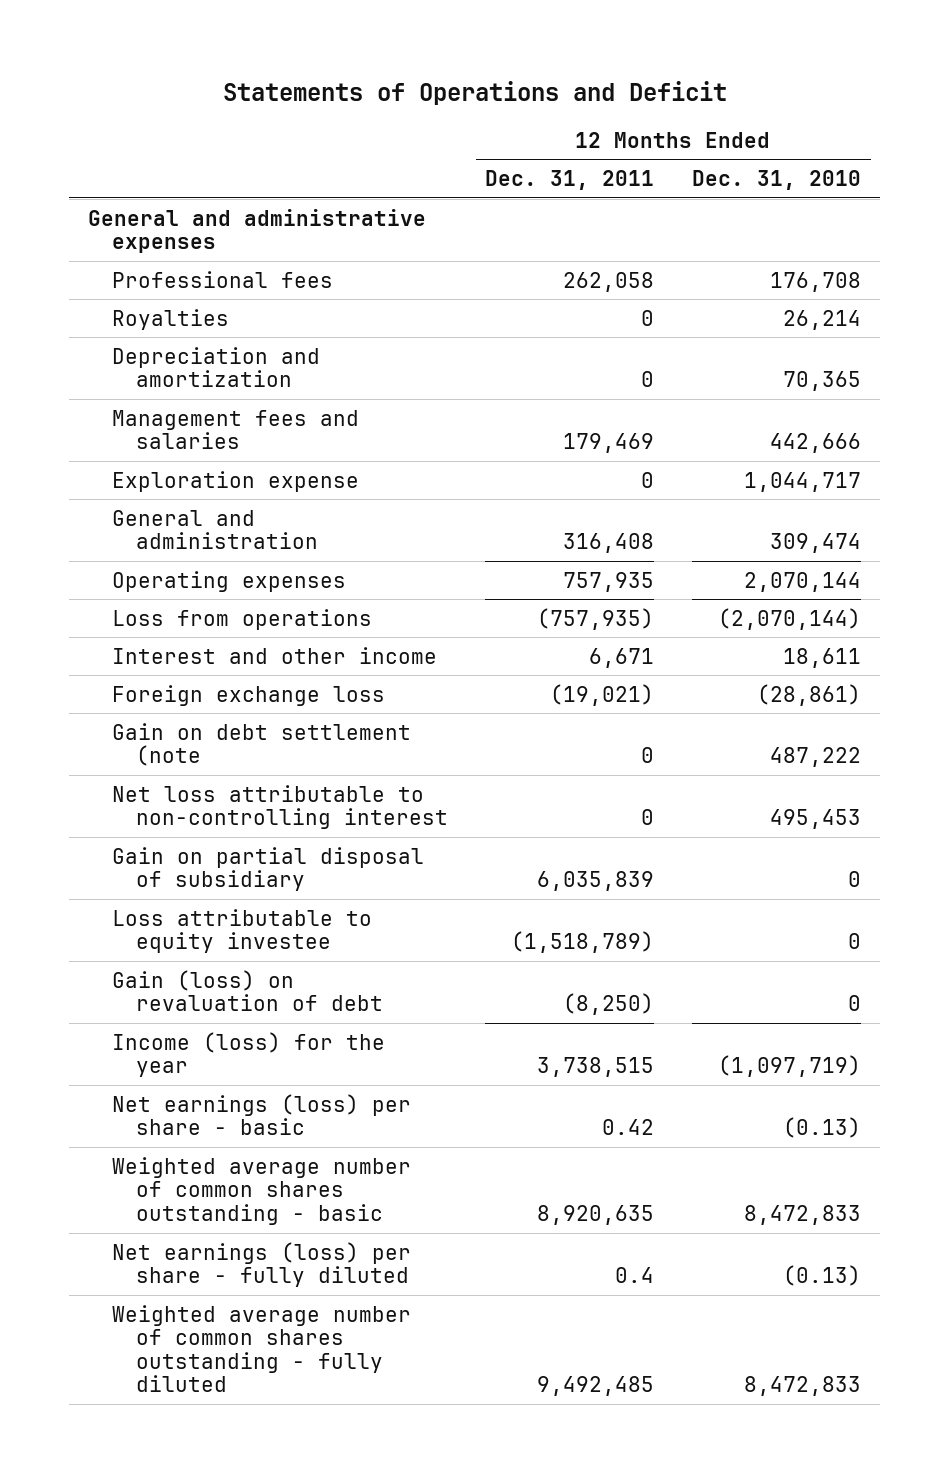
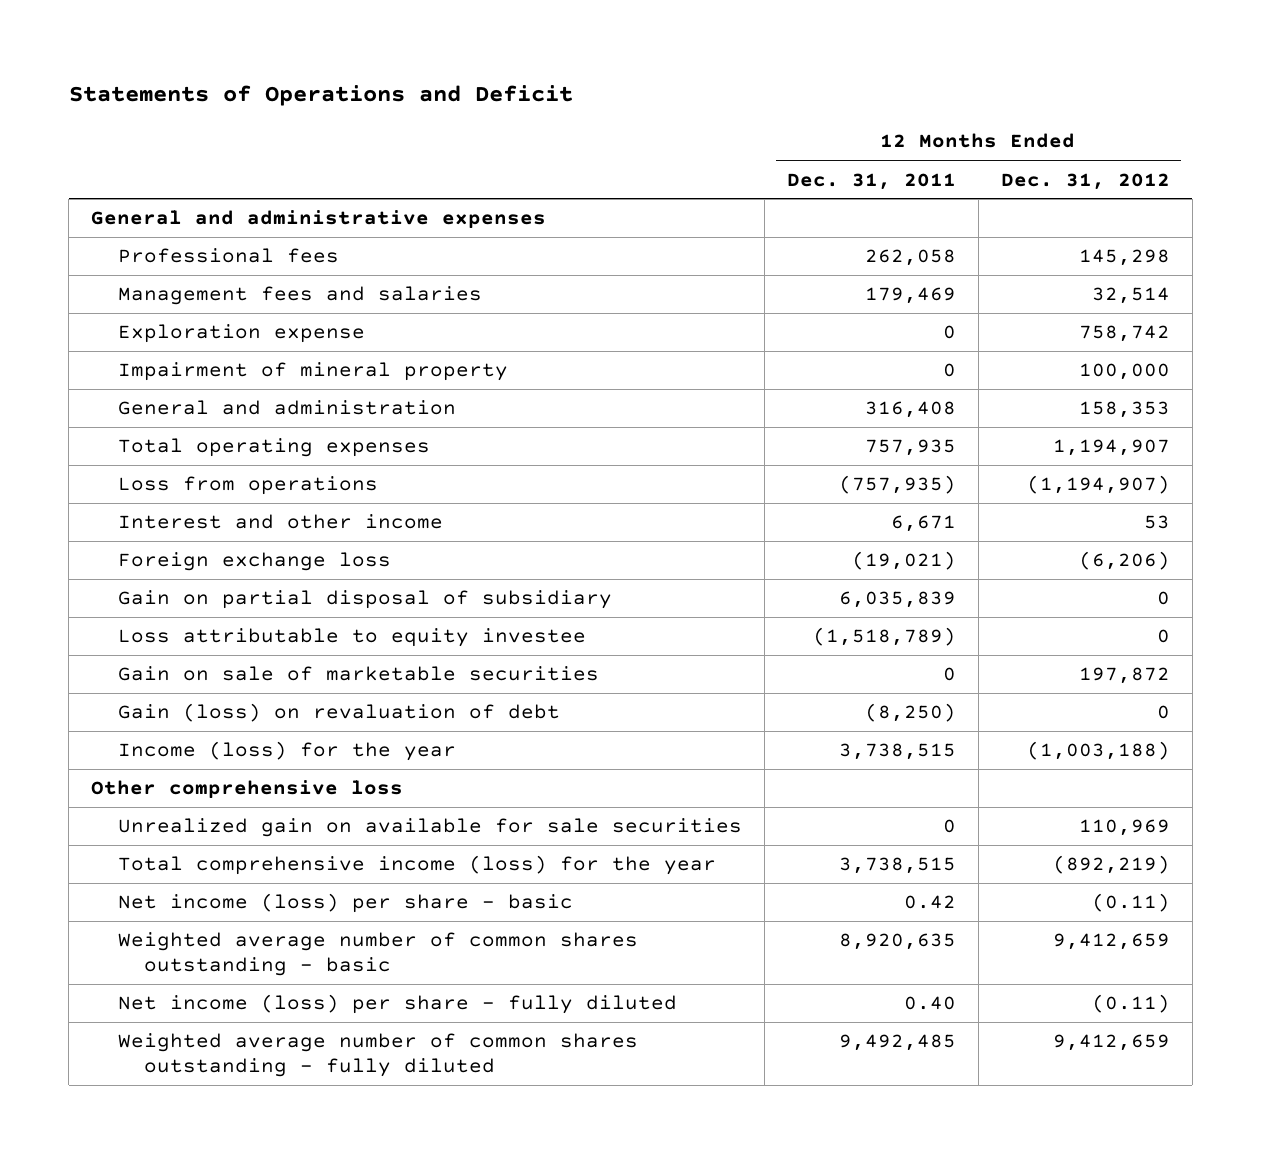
[692,169,862,190] Dec. 31, 2010 -> none
none -> [1000,172,1170,190] Dec. 31, 2012
[111,308,229,330] Royalties -> none
[111,346,320,388] Depreciation and amortization -> none
none -> [117,362,508,382] Impairment of mineral property
[111,570,346,592] Operating expenses -> [117,438,430,458] Total operating expenses
[111,722,411,767] Gain on debt settlement (note -> none
[111,784,448,830] Net loss attributable to non-controlling interest -> none
none -> [117,666,599,682] Gain on sale of marketable securities
none -> [91,780,404,799] Other comprehensive loss
none -> [117,818,742,838] Unrealized gain on available for sale securities
none -> [117,855,716,876] Total comprehensive income (loss) for the year
[111,1093,411,1136] Net earnings (loss) per share - basic -> [117,893,573,914] Net income (loss) per share - basic
[111,1241,411,1288] Net earnings (loss) per share - fully diluted -> [117,994,677,1015] Net income (loss) per share - fully diluted
[615,1267,655,1284] 0.4 -> [903,996,956,1011] 0.40

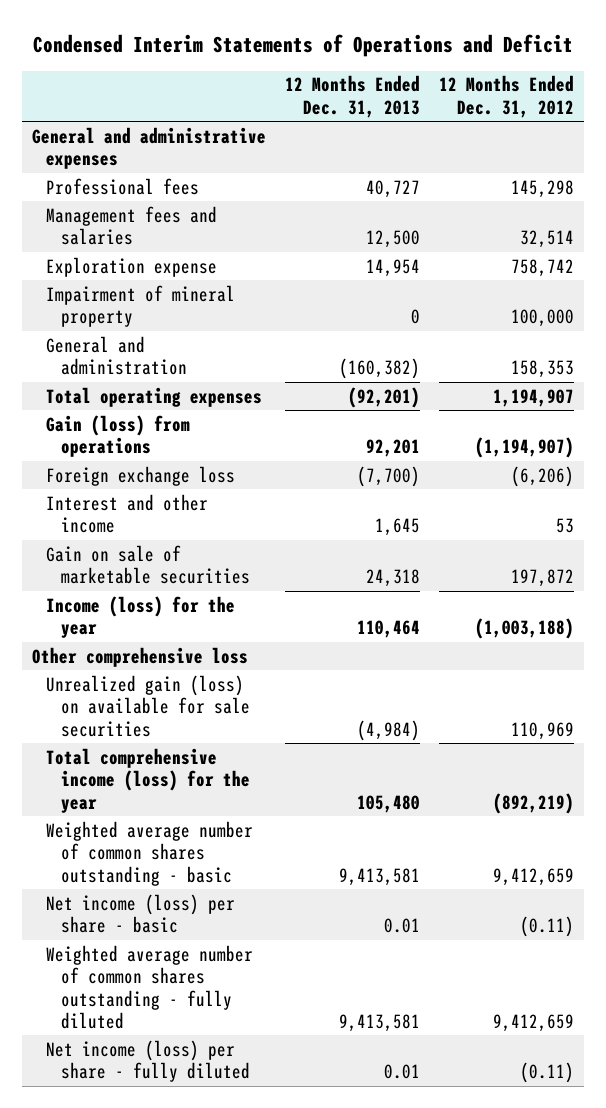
[68,85,573,107] Statements of Operations and Deficit -> [33,33,574,57] Condensed Interim Statements of Operations and Deficit
[786,172,956,190] Dec. 31, 2011 -> none
none -> [285,75,421,118] 12 Months Ended Dec. 31, 2013
[117,476,378,496] Loss from operations -> [46,414,191,458] Gain (loss) from operations
[117,590,612,610] Gain on partial disposal of subsidiary -> none
[117,628,586,648] Loss attributable to equity investee -> none
[117,514,443,530] Interest and other income -> [46,493,209,534] Interest and other income
[117,703,560,723] Gain (loss) on revaluation of debt -> none
[117,818,742,838] Unrealized gain on available for sale securities -> [46,674,251,737] Unrealized gain (loss) on available for sale securities
[117,893,573,914] Net income (loss) per share - basic -> [46,893,236,934] Net income (loss) per share - basic
[117,994,677,1015] Net income (loss) per share - fully diluted -> [46,1039,251,1083] Net income (loss) per share - fully diluted

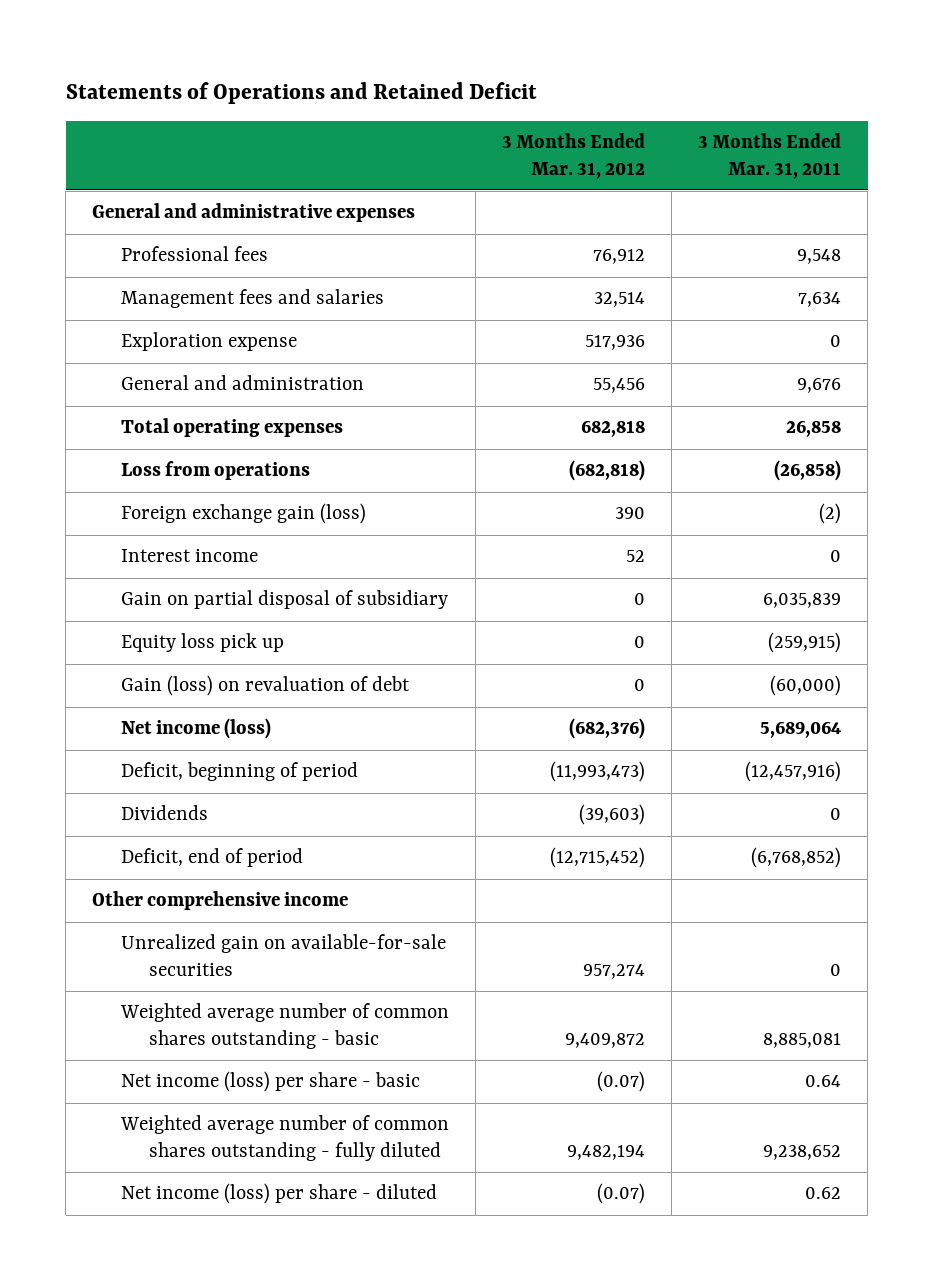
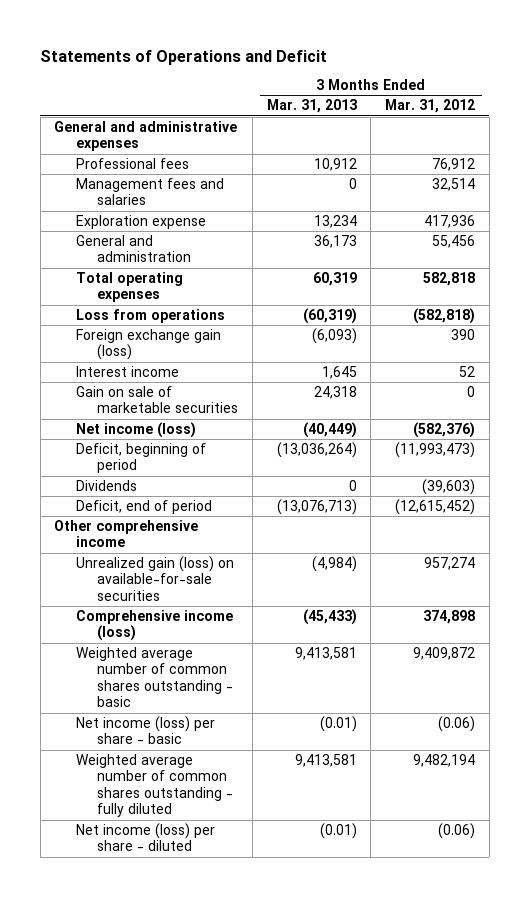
[65,82,537,105] Statements of Operations and Retained Deficit -> [40,49,328,65] Statements of Operations and Deficit
[698,133,842,179] 3 Months Ended Mar. 31, 2011 -> none
none -> [266,99,357,114] Mar. 31, 2013
[585,335,646,351] 517,936 -> [424,214,476,228] 417,936
[581,420,646,438] 682,818 -> [423,271,476,286] 582,818
[569,460,646,482] (682,818) -> [413,307,476,324] (582,818)
[120,590,448,610] Gain on partial disposal of subsidiary -> none
[120,633,284,653] Equity loss pick up -> none
[120,675,410,697] Gain (loss) on revaluation of debt -> none
none -> [75,385,239,414] Gain on sale of marketable securities
[569,718,646,740] (682,376) -> [413,421,476,438] (582,376)
[550,847,646,869] (12,715,452) -> [395,498,476,515] (12,615,452)
[120,934,446,977] Unrealized gain on available-for-sale securities -> [75,555,234,601] Unrealized gain (loss) on available-for-sale securities
none -> [75,609,233,642] Comprehensive income (loss)
[597,1071,646,1093] (0.07) -> [438,715,476,732] (0.06)
[597,1183,646,1205] (0.07) -> [438,822,476,839] (0.06)

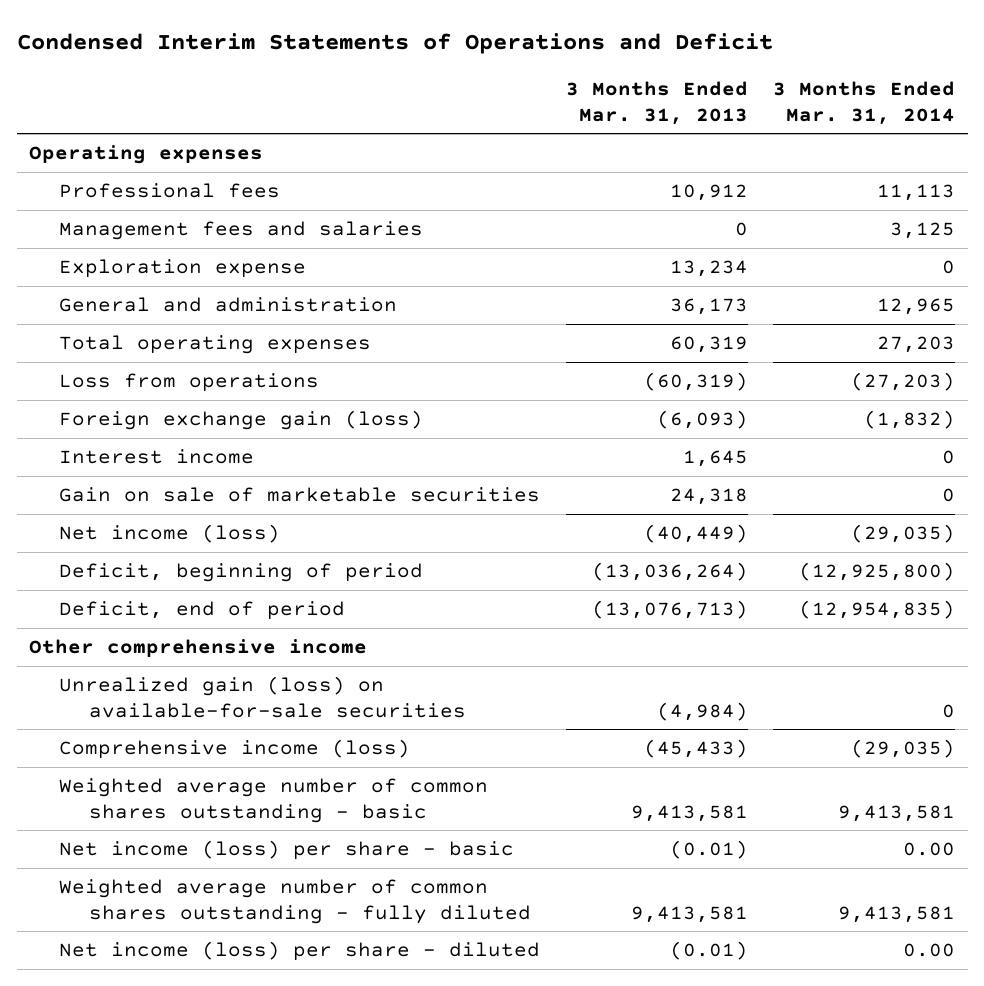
[40,49,328,65] Statements of Operations and Deficit -> [16,33,773,55] Condensed Interim Statements of Operations and Deficit
[385,99,476,114] Mar. 31, 2012 -> none
none -> [773,81,956,125] 3 Months Ended Mar. 31, 2014
[54,120,238,152] General and administrative expenses -> none
none -> [29,144,264,164] Operating expenses
[75,479,137,491] Dividends -> none

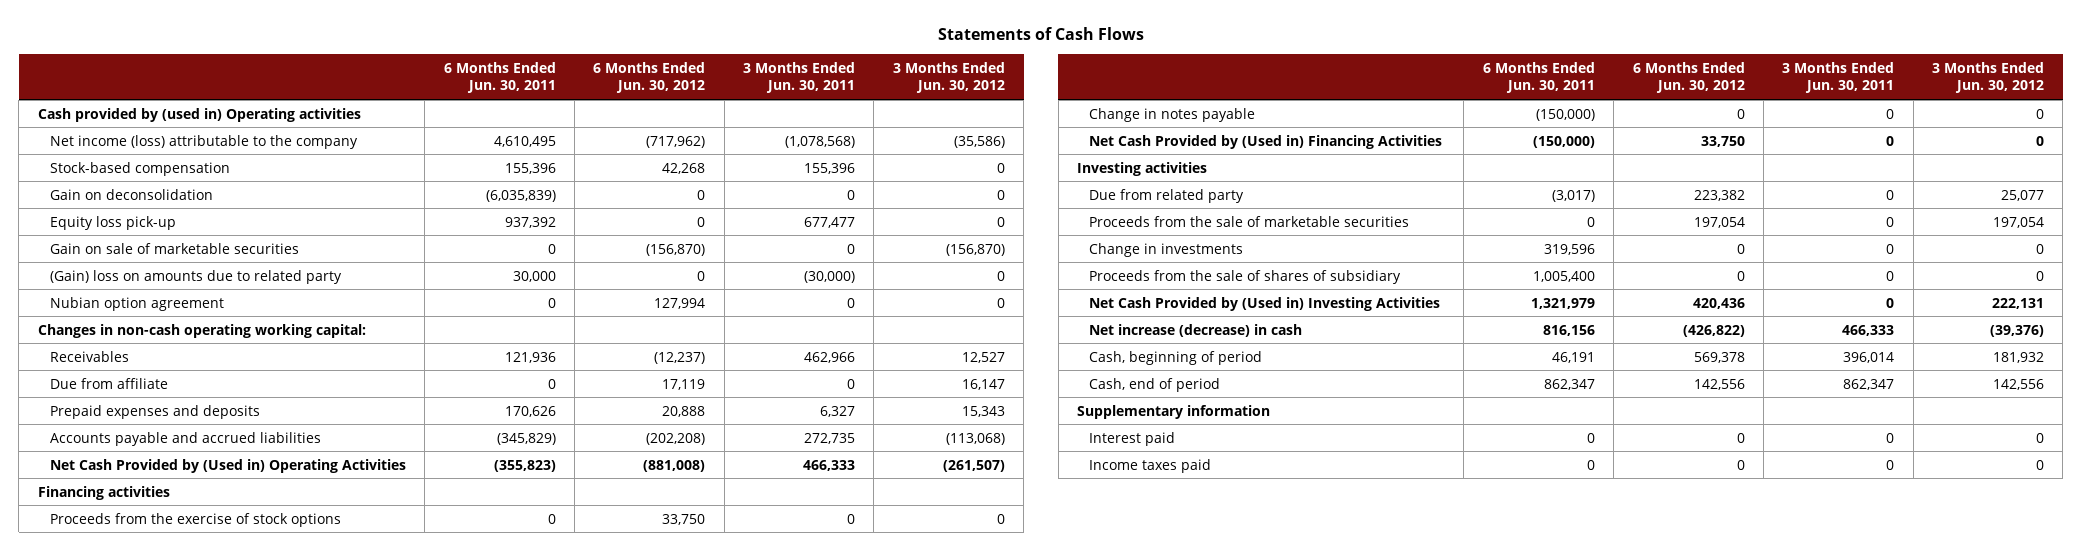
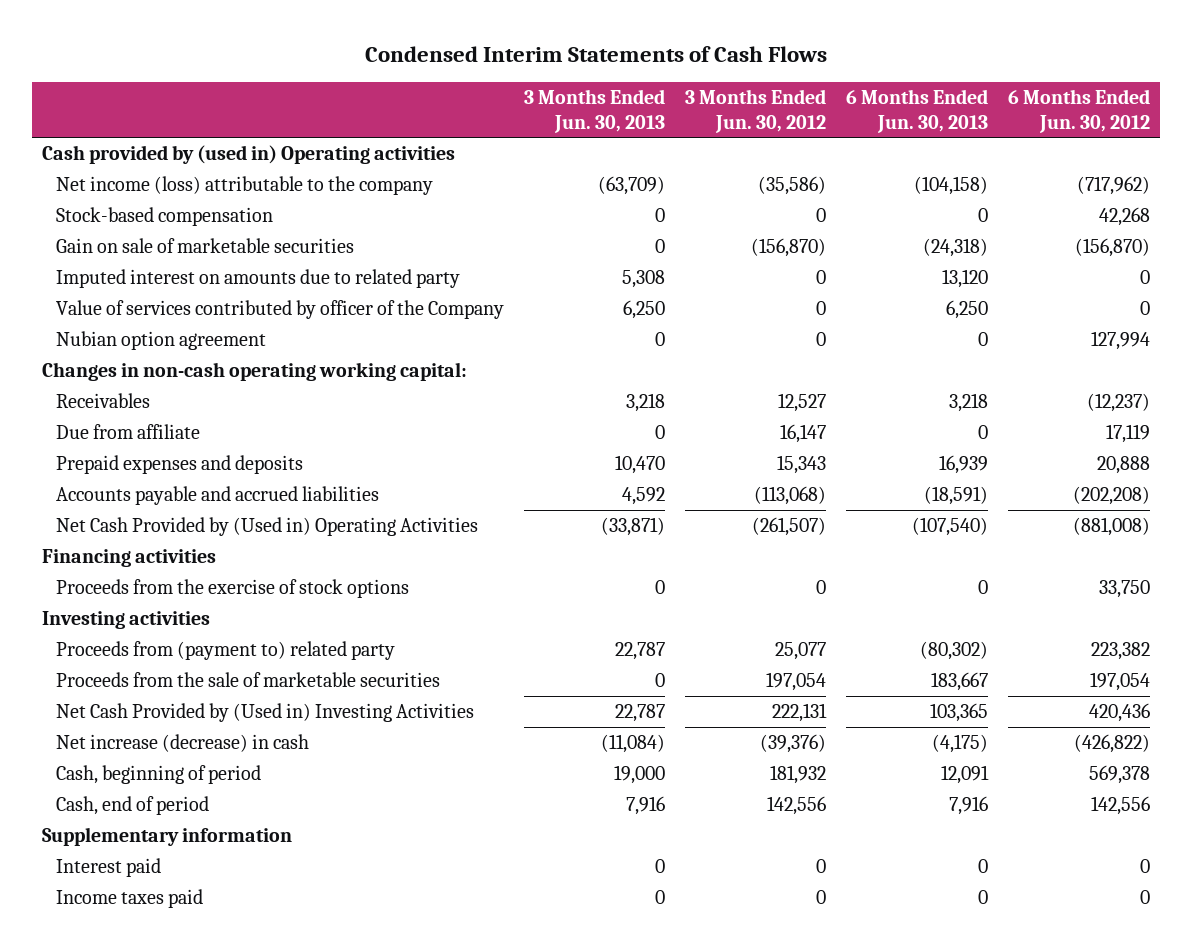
[937,27,1144,41] Statements of Cash Flows -> [364,46,827,63] Condensed Interim Statements of Cash Flows
[443,61,556,94] 6 Months Ended Jun. 30, 2011 -> none
[742,61,855,94] 3 Months Ended Jun. 30, 2011 -> none
none -> [523,89,665,133] 3 Months Ended Jun. 30, 2013
none -> [845,89,988,133] 6 Months Ended Jun. 30, 2013
[49,188,213,200] Gain on deconsolidation -> none
[49,215,176,230] Equity loss pick-up -> none
[49,269,342,284] (Gain) loss on amounts due to related party -> [55,269,460,289] Imputed interest on amounts due to related party
none -> [55,300,504,320] Value of services contributed by officer of the Company
[1089,107,1256,122] Change in notes payable -> none
[1089,134,1443,149] Net Cash Provided by (Used in) Financing Activities -> none
[1089,188,1245,203] Due from related party -> [55,641,395,661] Proceeds from (payment to) related party
[1089,242,1244,257] Change in investments -> none
[1089,269,1402,284] Proceeds from the sale of shares of subsidiary -> none

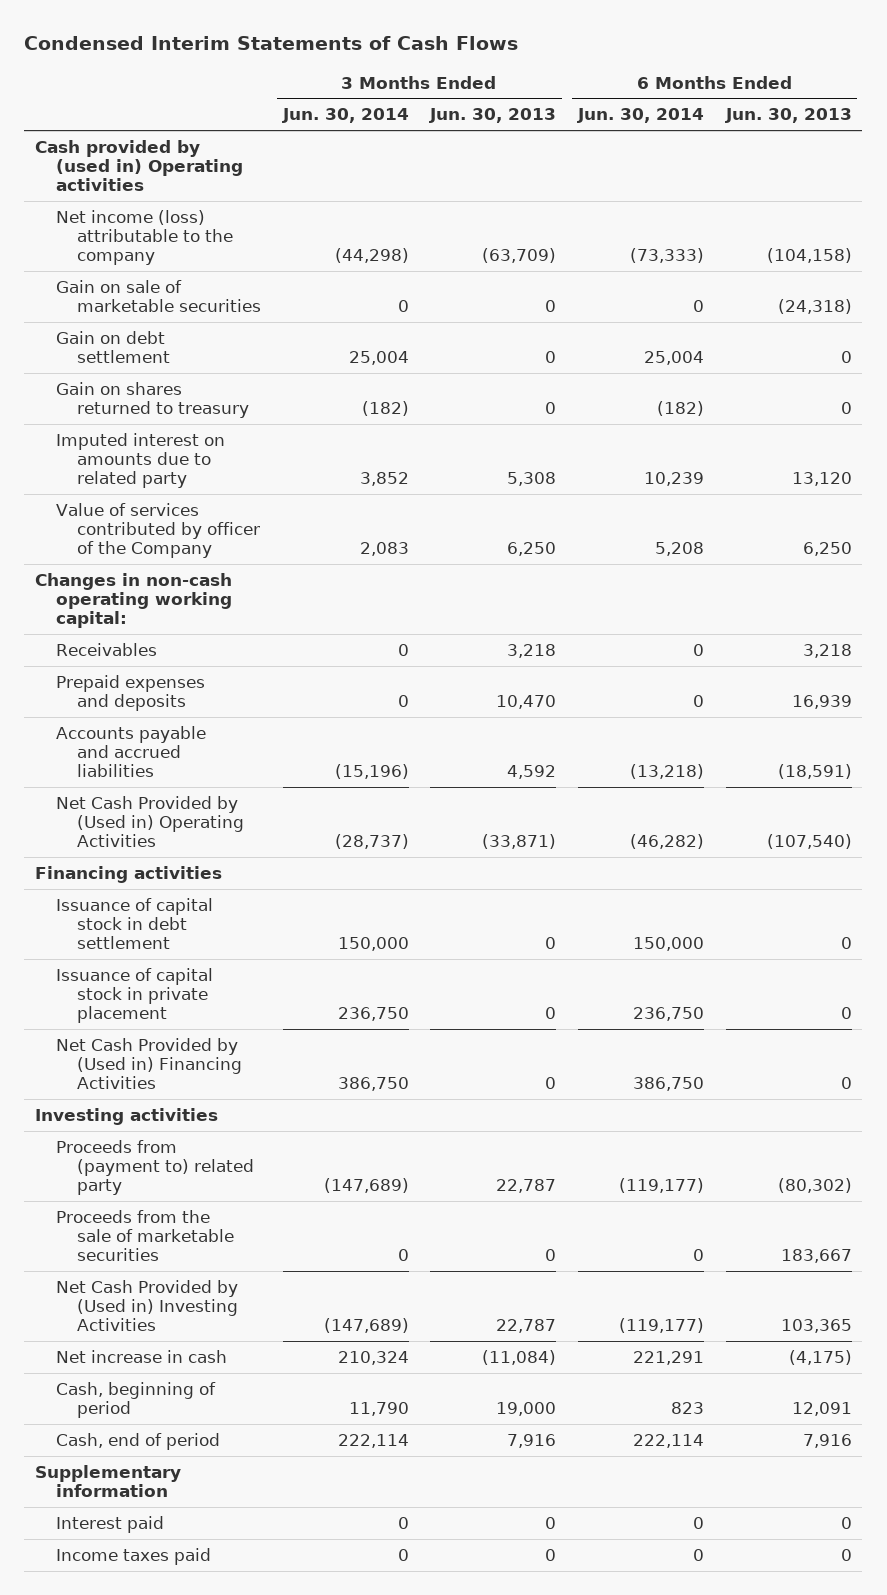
[684,89,826,133] 3 Months Ended Jun. 30, 2012 -> none
[1007,89,1150,133] 6 Months Ended Jun. 30, 2012 -> none
none -> [281,108,409,124] Jun. 30, 2014
none -> [576,108,704,124] Jun. 30, 2014
[55,207,273,227] Stock-based compensation -> none
none -> [56,330,170,364] Gain on debt settlement
none -> [56,381,249,419] Gain on shares returned to treasury
[55,331,266,351] Nubian option agreement -> none
[55,424,200,440] Due from affiliate -> none
[55,579,409,599] Proceeds from the exercise of stock options -> none
none -> [56,897,214,950] Issuance of capital stock in debt settlement
none -> [56,967,214,1024] Issuance of capital stock in private placement
none -> [56,1037,242,1090] Net Cash Provided by (Used in) Financing Activities
[55,734,309,753] Net increase (decrease) in cash -> [56,1349,228,1363] Net increase in cash

